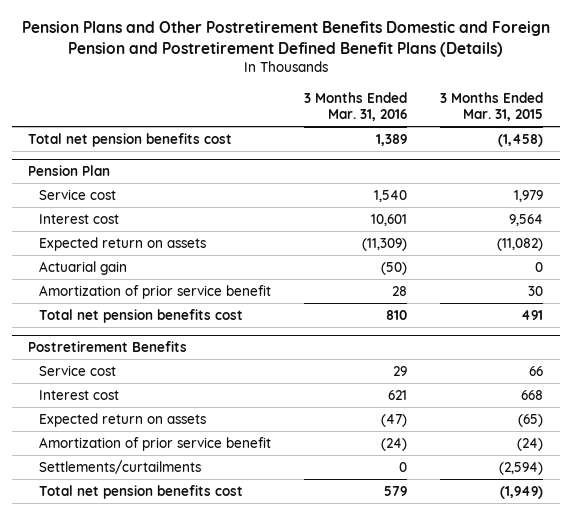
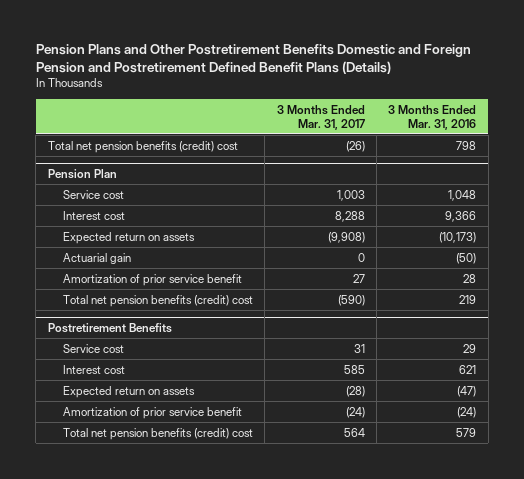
[440,91,544,121] 3 Months Ended Mar. 31, 2015 -> none
none -> [276,104,365,130] 3 Months Ended Mar. 31, 2017
[28,132,233,147] Total net pension benefits cost -> [47,140,238,153] Total net pension benefits (credit) cost
[376,133,408,146] 1,389 -> [456,140,477,150] 798
[374,189,408,202] 1,540 -> [448,189,477,201] 1,048
[371,213,408,226] 10,601 -> [445,210,477,222] 9,366
[362,237,408,251] (11,309) -> [439,231,477,243] (10,173)
[38,308,243,323] Total net pension benefits cost -> [63,294,254,307] Total net pension benefits (credit) cost
[386,309,408,320] 810 -> [459,294,477,304] 219
[38,459,201,474] Settlements/curtailments -> none
[38,484,243,499] Total net pension benefits cost -> [63,427,254,440] Total net pension benefits (credit) cost

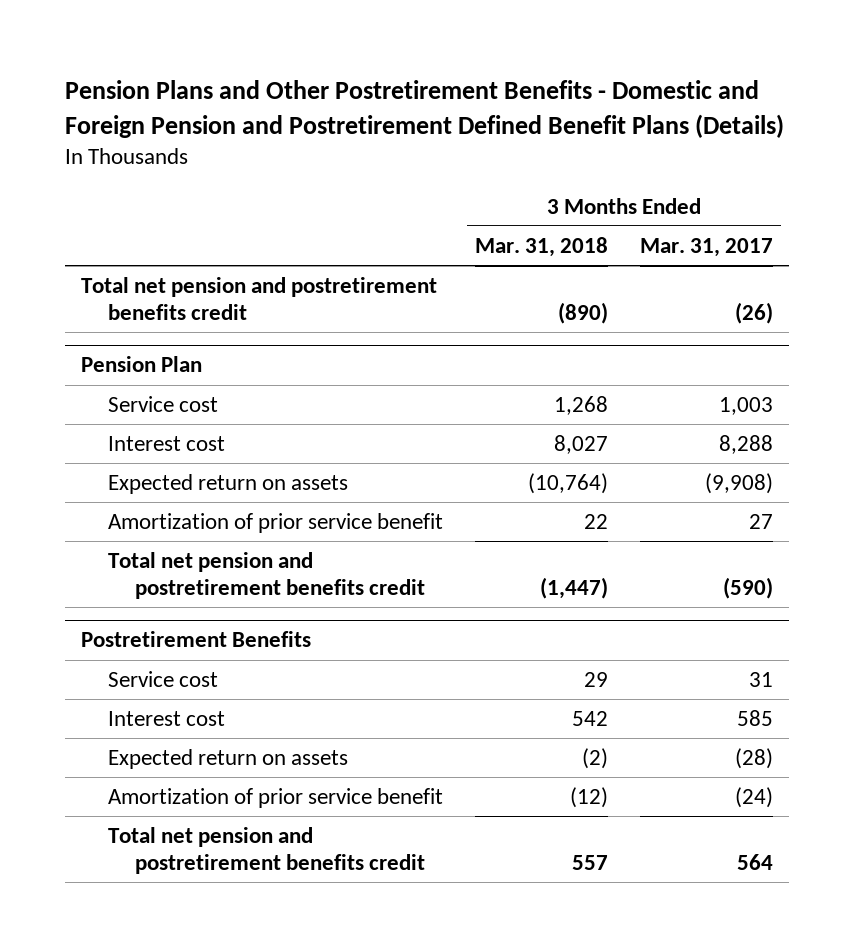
[35,43,471,74] Pension Plans and Other Postretirement Benefits Domestic and Foreign Pension and Postretirement Defined Benefit Plans (Details) -> [64,80,784,139] Pension Plans and Other Postretirement Benefits - Domestic and Foreign Pension and Postretirement Defined Benefit Plans (Details)
[388,104,477,130] 3 Months Ended Mar. 31, 2016 -> none
none -> [474,236,608,257] Mar. 31, 2018
[47,140,238,153] Total net pension benefits (credit) cost -> [80,276,437,320] Total net pension and postretirement benefits credit
[63,252,132,264] Actuarial gain -> none
[63,294,254,307] Total net pension benefits (credit) cost -> [107,551,426,599] Total net pension and postretirement benefits credit
[63,427,254,440] Total net pension benefits (credit) cost -> [107,826,426,874] Total net pension and postretirement benefits credit

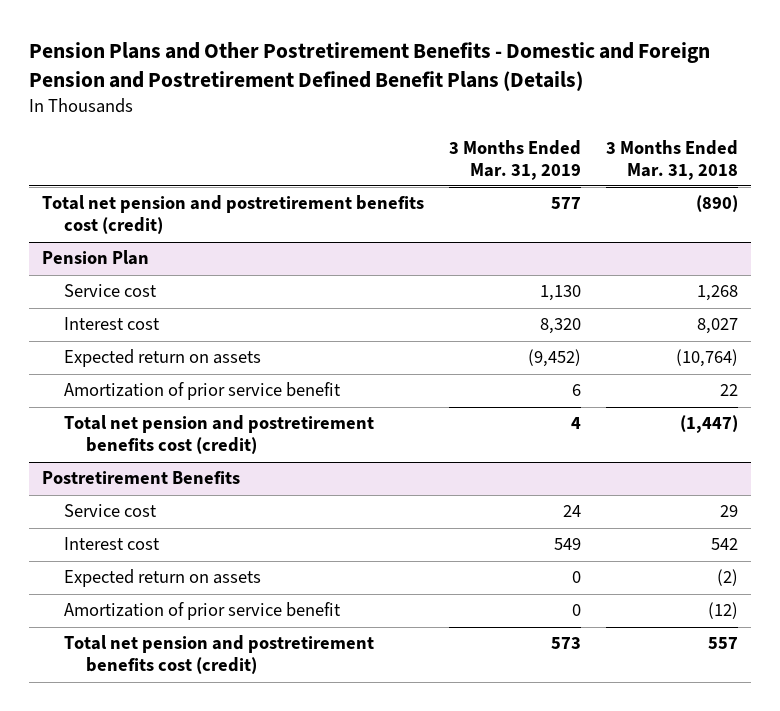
[639,237,773,257] Mar. 31, 2017 -> none
none -> [448,139,581,180] 3 Months Ended Mar. 31, 2019
[80,276,437,320] Total net pension and postretirement benefits credit -> [41,195,424,235] Total net pension and postretirement benefits cost (credit)
[107,551,426,599] Total net pension and postretirement benefits credit -> [64,415,375,455] Total net pension and postretirement benefits cost (credit)
[107,826,426,874] Total net pension and postretirement benefits credit -> [64,635,375,675] Total net pension and postretirement benefits cost (credit)

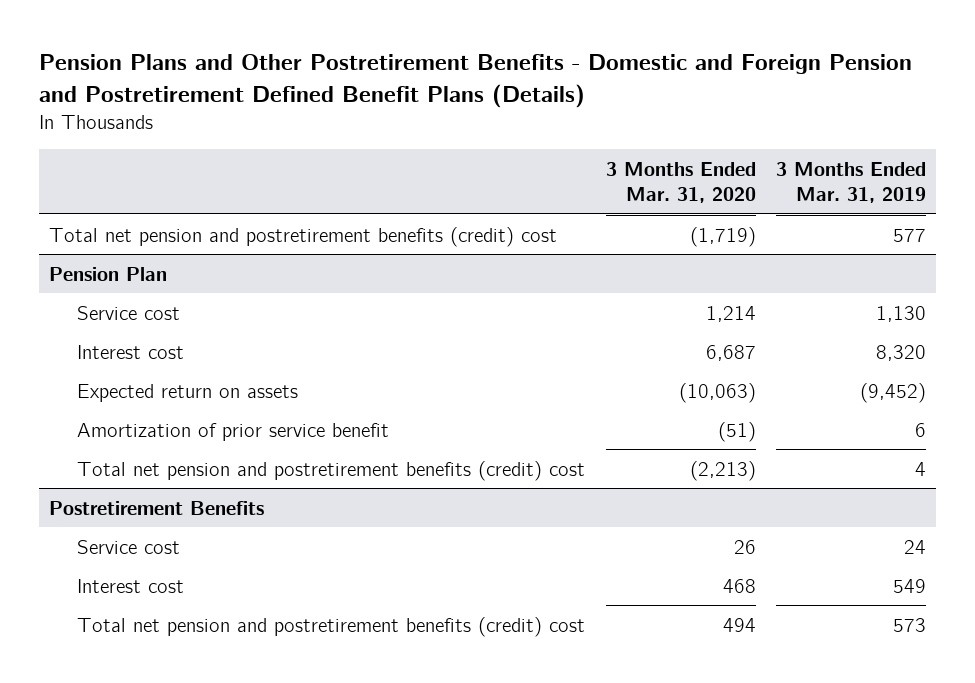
[606,139,739,180] 3 Months Ended Mar. 31, 2018 -> none
none -> [605,161,756,203] 3 Months Ended Mar. 31, 2020
[41,195,424,235] Total net pension and postretirement benefits cost (credit) -> [49,226,558,247] Total net pension and postretirement benefits (credit) cost
[64,415,375,455] Total net pension and postretirement benefits cost (credit) -> [77,460,586,481] Total net pension and postretirement benefits (credit) cost
[64,569,262,588] Expected return on assets -> none
[64,602,342,621] Amortization of prior service benefit -> none
[64,635,375,675] Total net pension and postretirement benefits cost (credit) -> [77,616,586,637] Total net pension and postretirement benefits (credit) cost

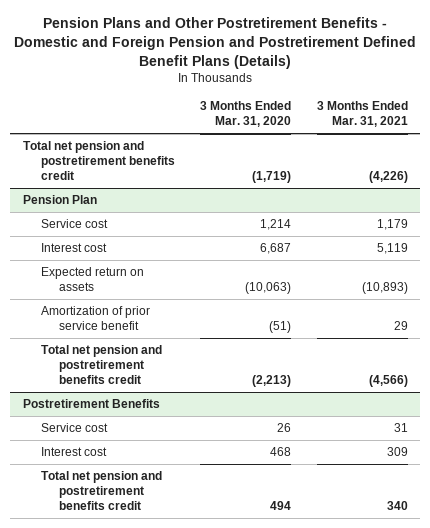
[775,161,926,203] 3 Months Ended Mar. 31, 2019 -> none
none -> [316,101,408,128] 3 Months Ended Mar. 31, 2021
[49,226,558,247] Total net pension and postretirement benefits (credit) cost -> [22,141,175,181] Total net pension and postretirement benefits credit
[77,460,586,481] Total net pension and postretirement benefits (credit) cost -> [40,345,162,385] Total net pension and postretirement benefits credit
[77,616,586,637] Total net pension and postretirement benefits (credit) cost -> [40,471,162,511] Total net pension and postretirement benefits credit

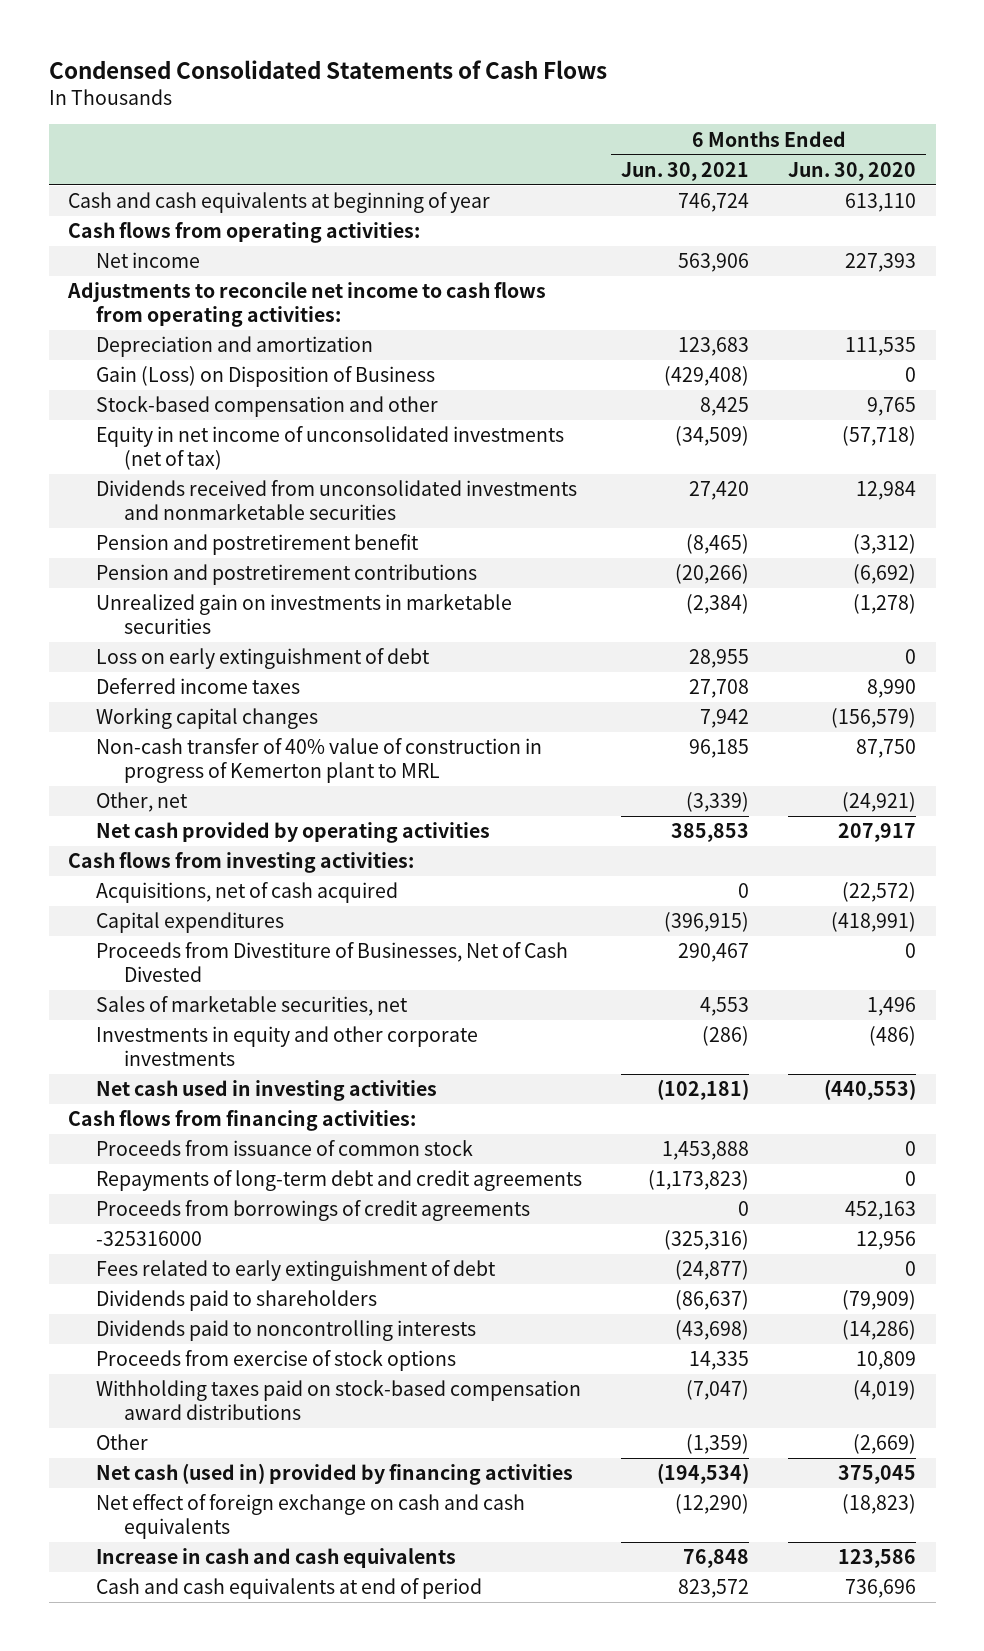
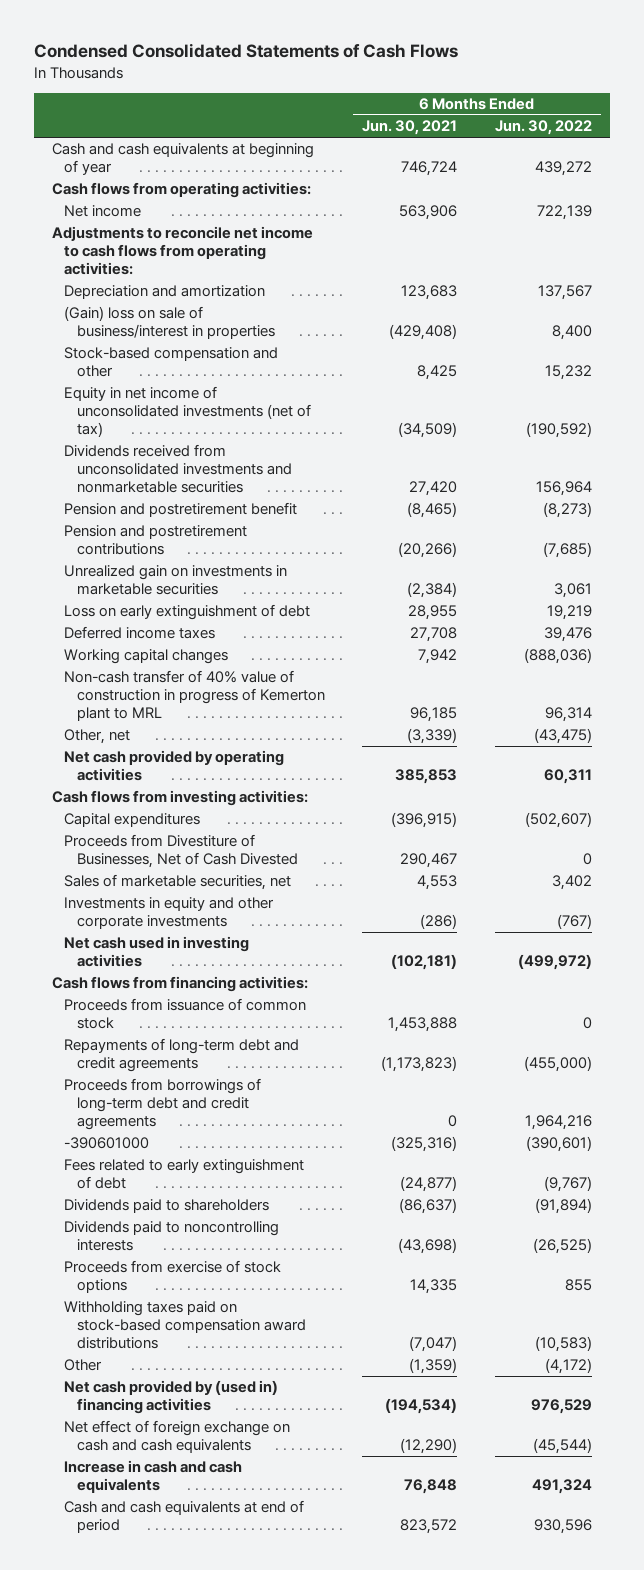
[788,161,917,181] Jun. 30, 2020 -> none
none -> [494,120,592,136] Jun. 30, 2022
[95,366,435,388] Gain (Loss) on Disposition of Business -> [64,306,275,340] (Gain) loss on sale of business/interest in properties
[95,882,398,904] Acquisitions, net of cash acquired -> none
[95,1200,530,1222] Proceeds from borrowings of credit agreements -> [64,1078,262,1130] Proceeds from borrowings of long-term debt and credit agreements
[95,1231,202,1247] -325316000 -> [64,1137,150,1150] -390601000
[95,1463,573,1486] Net cash (used in) provided by financing activities -> [64,1380,279,1415] Net cash provided by (used in) financing activities

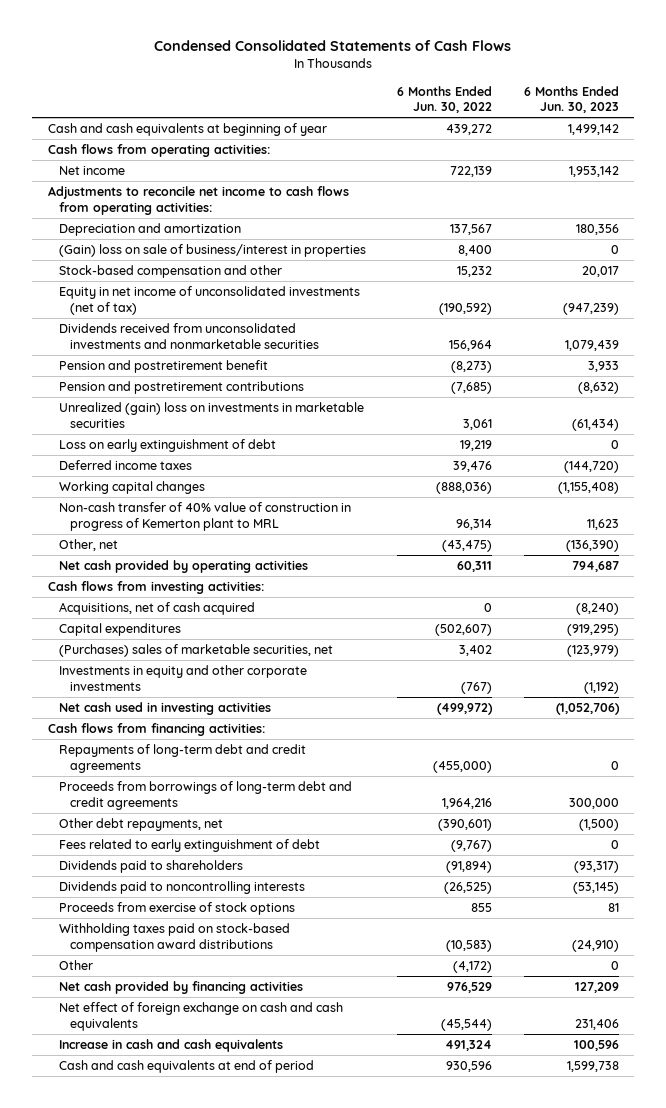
[362,120,458,136] Jun. 30, 2021 -> none
none -> [523,85,619,114] 6 Months Ended Jun. 30, 2023
[64,565,288,596] Unrealized gain on investments in marketable securities -> [58,402,364,428] Unrealized (gain) loss on investments in marketable securities
none -> [58,602,255,616] Acquisitions, net of cash acquired
[64,834,298,869] Proceeds from Divestiture of Businesses, Net of Cash Divested -> none
[64,874,292,891] Sales of marketable securities, net -> [58,644,333,658] (Purchases) sales of marketable securities, net
[64,998,307,1030] Proceeds from issuance of common stock -> none
[64,1137,150,1150] -390601000 -> [58,818,223,832] Other debt repayments, net
[64,1380,279,1415] Net cash provided by (used in) financing activities -> [58,981,303,995] Net cash provided by financing activities

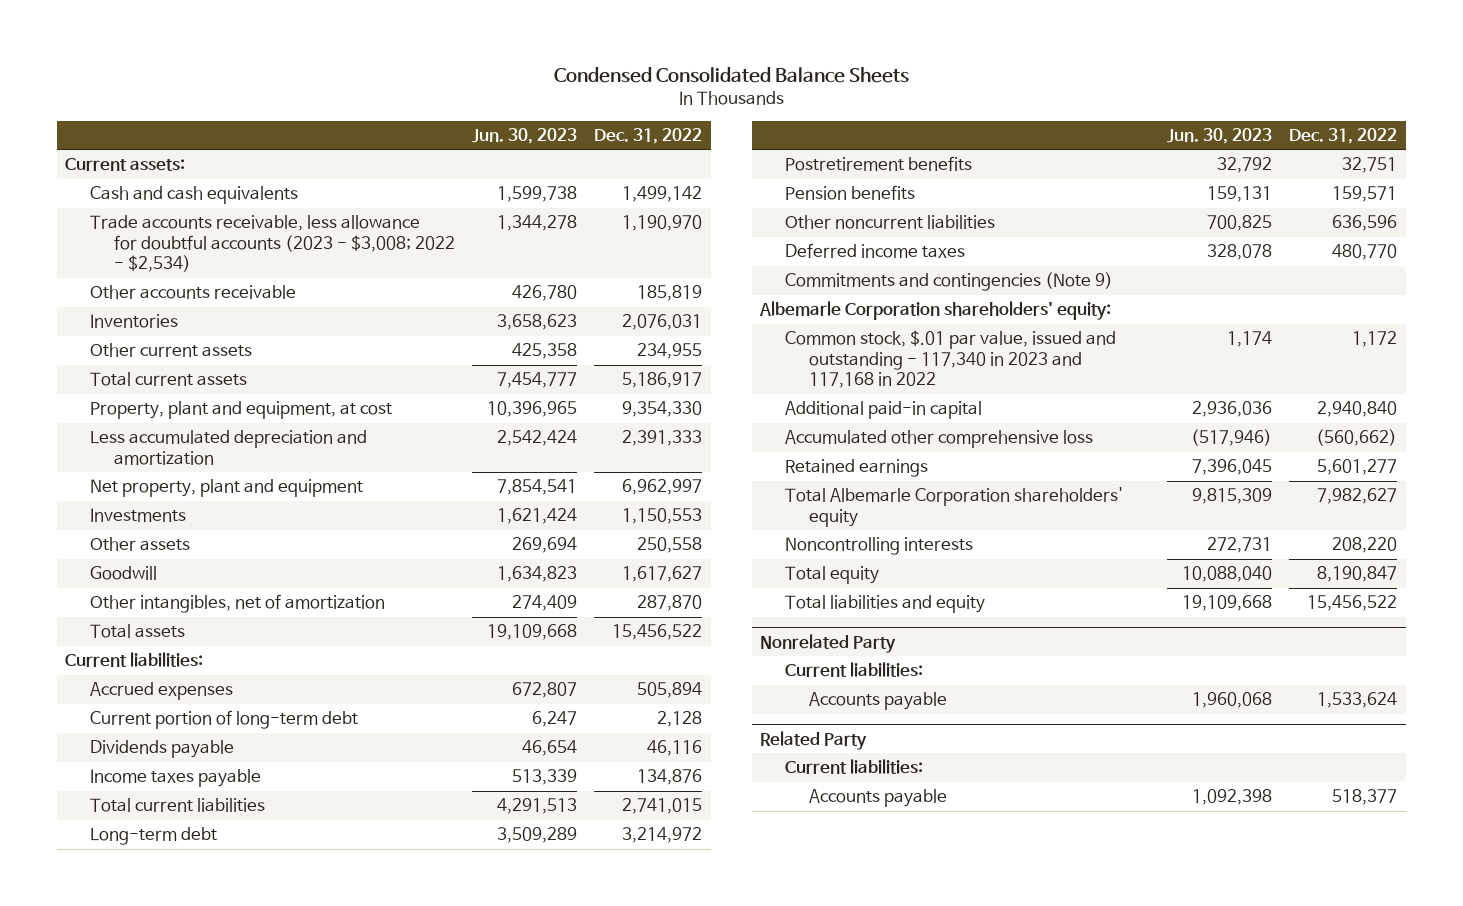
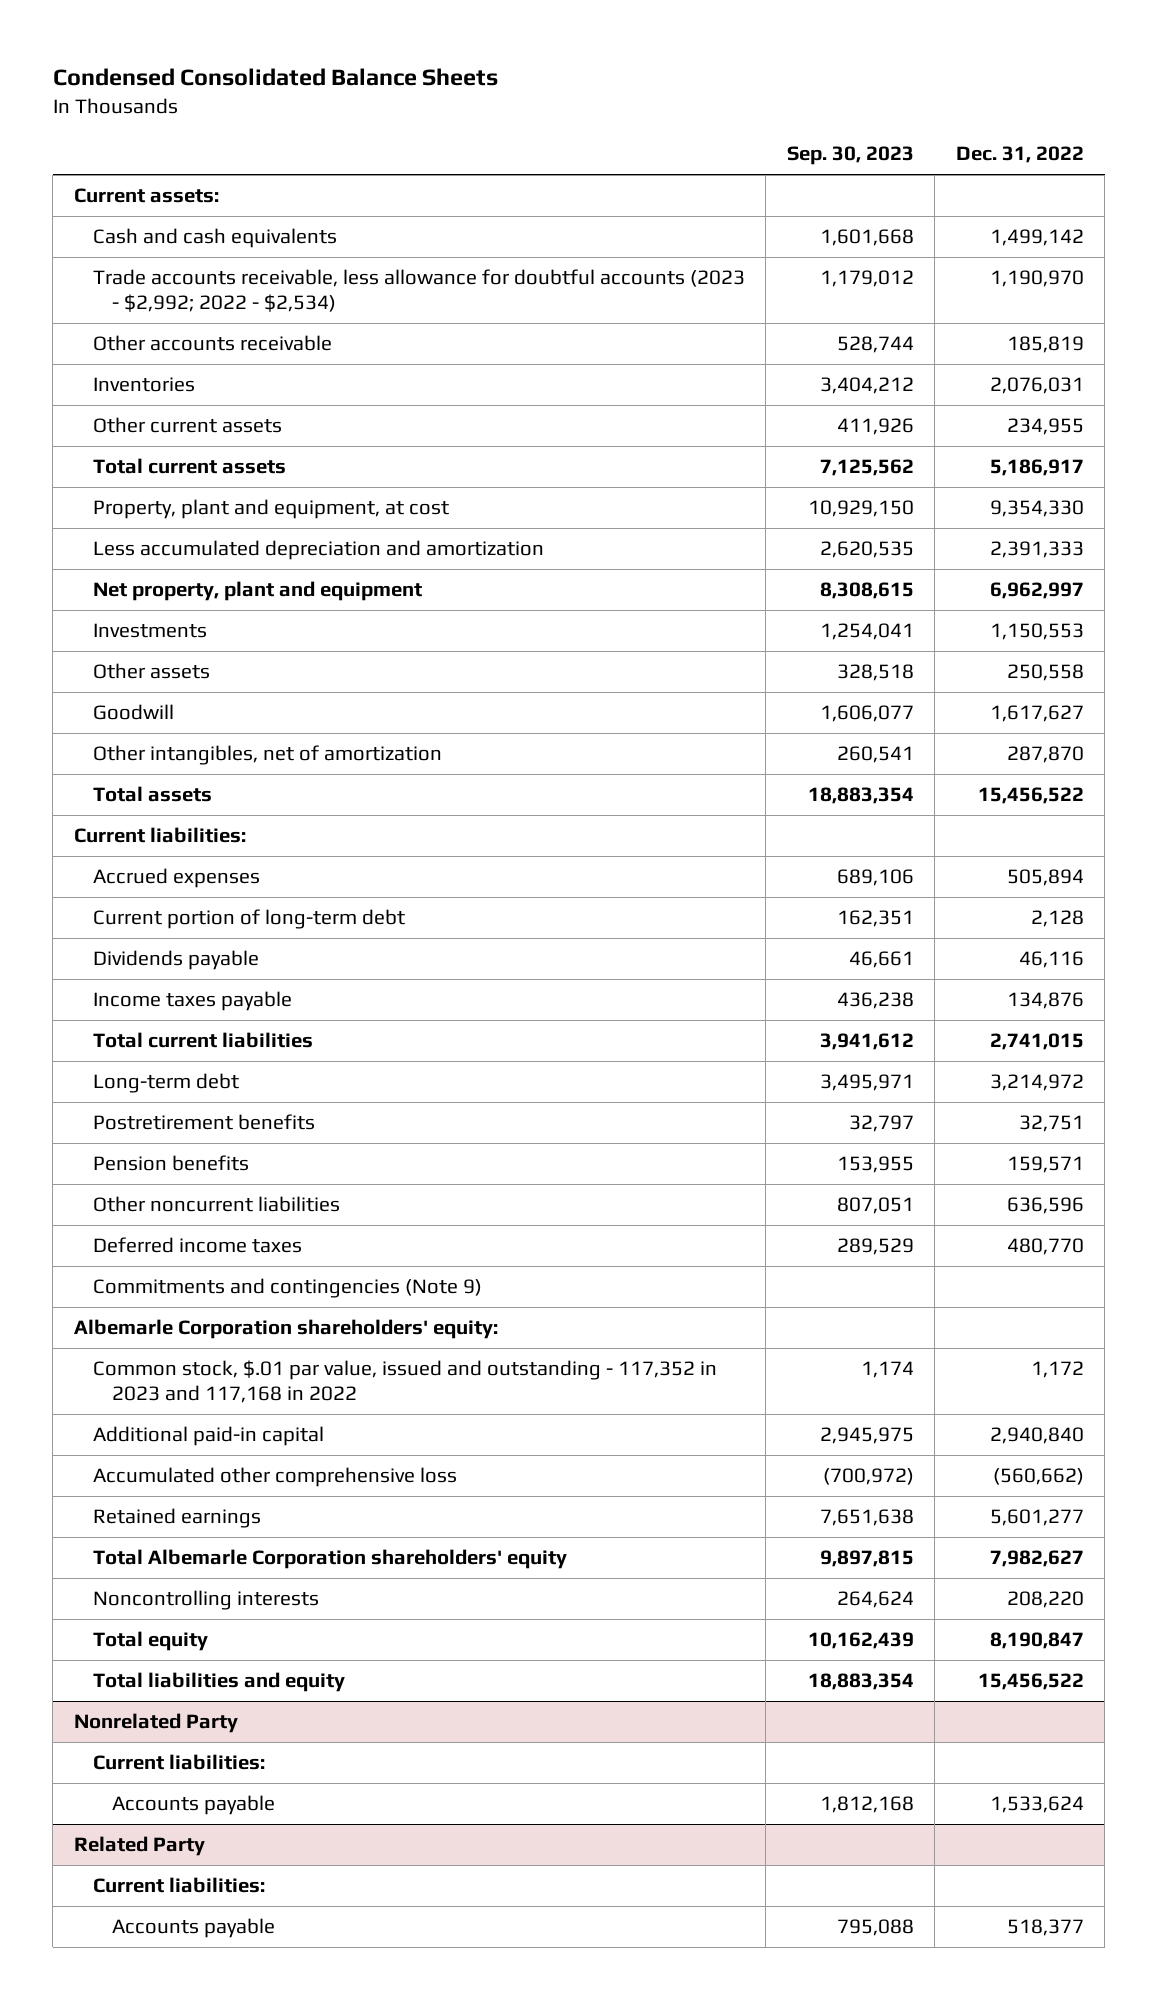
[472,127,578,144] Jun. 30, 2023 -> none
none -> [786,146,914,166] Sep. 30, 2023
[89,215,455,273] Trade accounts receivable, less allowance for doubtful accounts (2023 - $3,008; 2022 - $2,534) -> [92,269,745,312] Trade accounts receivable, less allowance for doubtful accounts (2023 - $2,992; 2022 - $2,534)
[784,330,1116,389] Common stock, $.01 par value, issued and outstanding - 117,340 in 2023 and 117,168 in 2022 -> [92,1360,717,1403] Common stock, $.01 par value, issued and outstanding - 117,352 in 2023 and 117,168 in 2022

